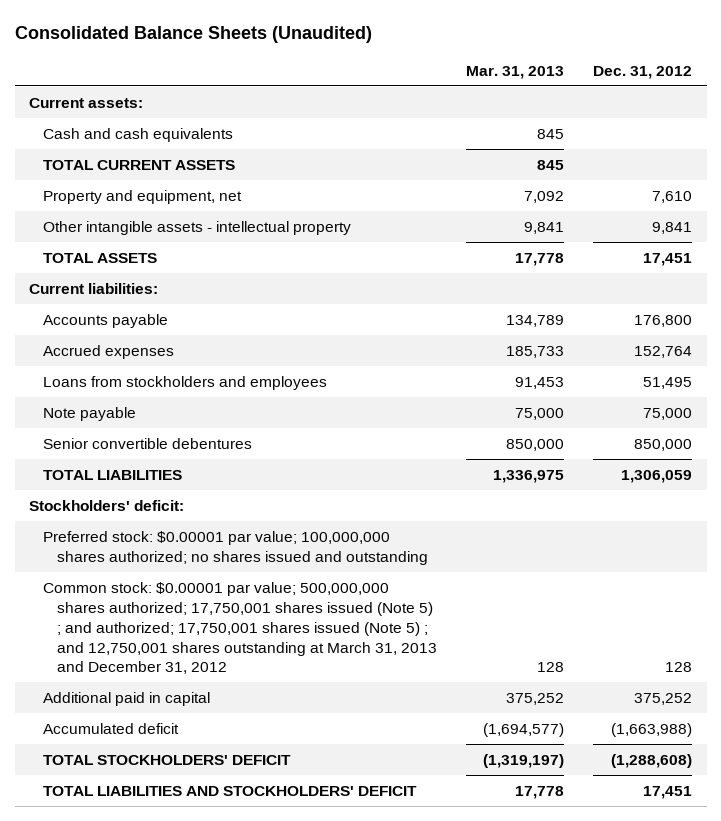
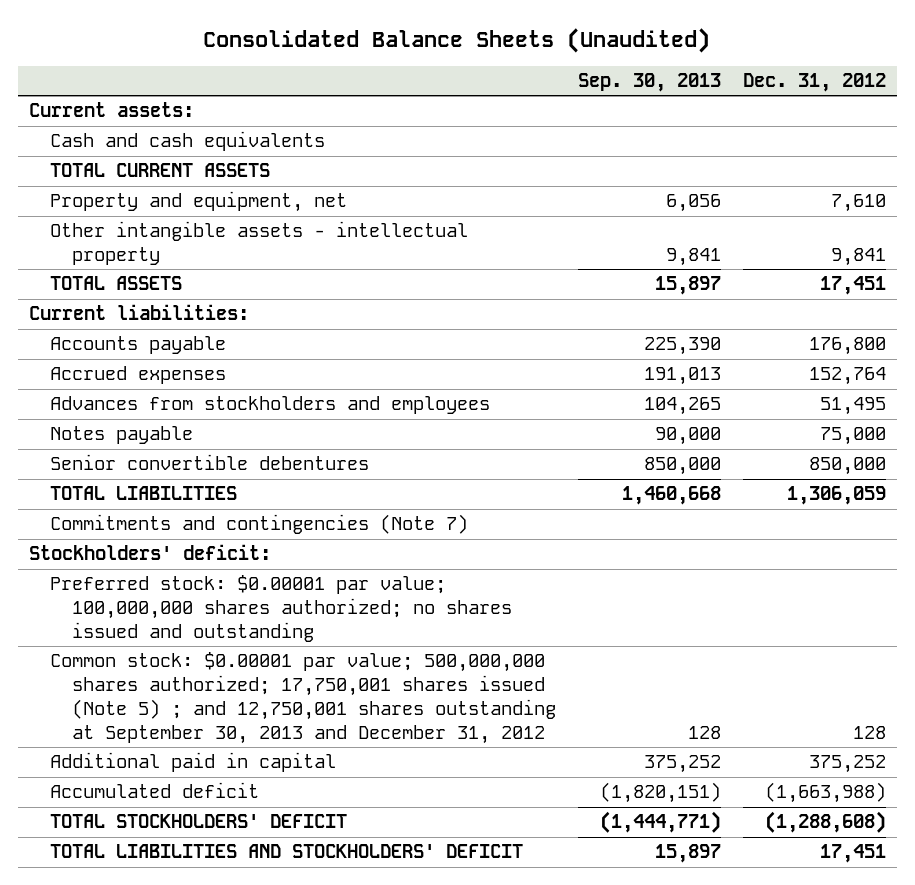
[465,65,564,79] Mar. 31, 2013 -> none
none -> [578,73,722,93] Sep. 30, 2013
[43,375,328,390] Loans from stockholders and employees -> [50,396,491,415] Advances from stockholders and employees
[43,406,137,421] Note payable -> [50,426,194,445] Notes payable
none -> [50,514,469,535] Commitments and contingencies (Note 7)
[43,581,437,675] Common stock: $0.00001 par value; 500,000,000 shares authorized; 17,750,001 shares issued (Note 5) ; and authorized; 17,750,001 shares issued (Note 5) ; and 12,750,001 shares outstanding at March 31, 2013 and December 31, 2012 -> [50,652,557,744] Common stock: $0.00001 par value; 500,000,000 shares authorized; 17,750,001 shares issued (Note 5) ; and 12,750,001 shares outstanding at September 30, 2013 and December 31, 2012

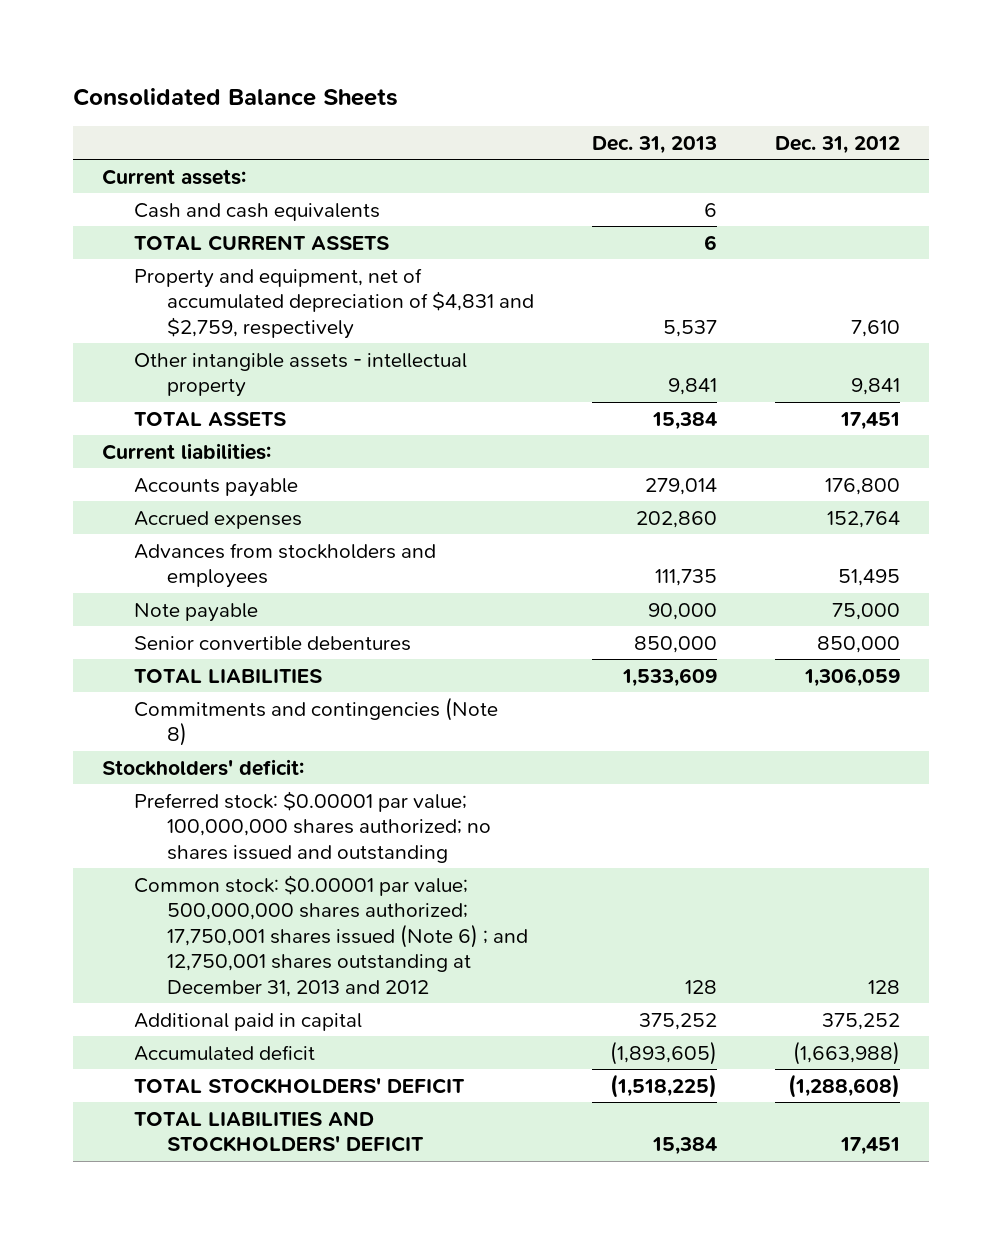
[203,27,711,53] Consolidated Balance Sheets (Unaudited) -> [72,88,398,107] Consolidated Balance Sheets
[578,73,722,93] Sep. 30, 2013 -> none
none -> [592,135,718,154] Dec. 31, 2013
[50,191,348,213] Property and equipment, net -> [134,267,535,339] Property and equipment, net of accumulated depreciation of $4,831 and $2,759, respectively
[50,426,194,445] Notes payable -> [134,602,259,622] Note payable
[50,514,469,535] Commitments and contingencies (Note 7) -> [134,696,499,747] Commitments and contingencies (Note 8)
[50,652,557,744] Common stock: $0.00001 par value; 500,000,000 shares authorized; 17,750,001 shares issued (Note 5) ; and 12,750,001 shares outstanding at September 30, 2013 and December 31, 2012 -> [134,874,529,997] Common stock: $0.00001 par value; 500,000,000 shares authorized; 17,750,001 shares issued (Note 6) ; and 12,750,001 shares outstanding at December 31, 2013 and 2012

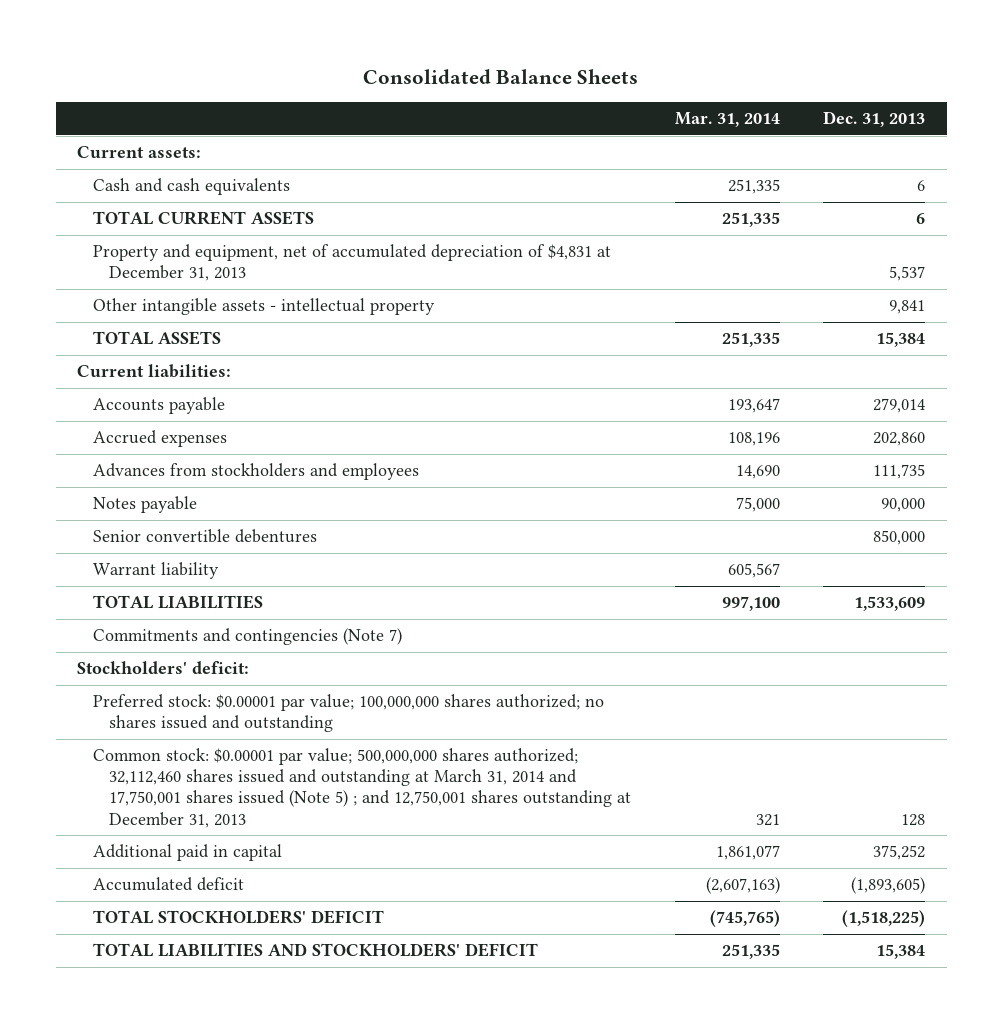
[774,135,900,154] Dec. 31, 2012 -> none
none -> [674,112,780,128] Mar. 31, 2014
[134,267,535,339] Property and equipment, net of accumulated depreciation of $4,831 and $2,759, respectively -> [93,244,612,282] Property and equipment, net of accumulated depreciation of $4,831 at December 31, 2013
[134,602,259,622] Note payable -> [93,496,198,514] Notes payable
none -> [93,562,220,580] Warrant liability
[134,696,499,747] Commitments and contingencies (Note 8) -> [93,628,403,646] Commitments and contingencies (Note 7)
[134,874,529,997] Common stock: $0.00001 par value; 500,000,000 shares authorized; 17,750,001 shares issued (Note 6) ; and 12,750,001 shares outstanding at December 31, 2013 and 2012 -> [93,748,631,828] Common stock: $0.00001 par value; 500,000,000 shares authorized; 32,112,460 shares issued and outstanding at March 31, 2014 and 17,750,001 shares issued (Note 5) ; and 12,750,001 shares outstanding at December 31, 2013

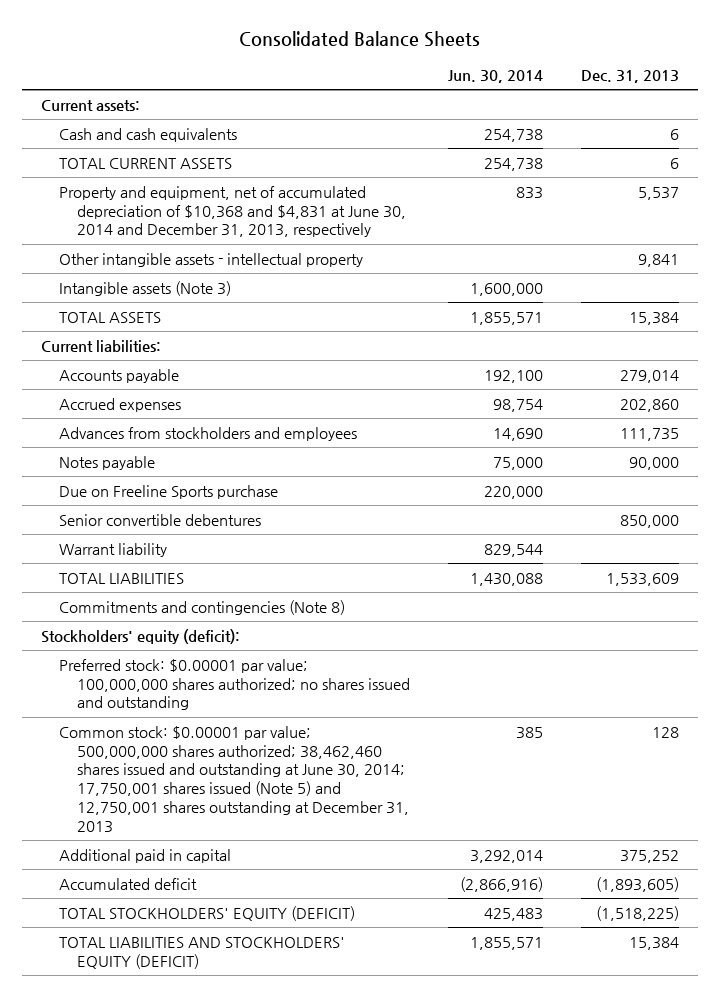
[674,112,780,128] Mar. 31, 2014 -> none
none -> [448,70,544,84] Jun. 30, 2014
[93,244,612,282] Property and equipment, net of accumulated depreciation of $4,831 at December 31, 2013 -> [58,185,407,238] Property and equipment, net of accumulated depreciation of $10,368 and $4,831 at June 30, 2014 and December 31, 2013, respectively
none -> [58,280,231,296] Intangible assets (Note 3)
none -> [58,484,278,499] Due on Freeline Sports purchase
[93,628,403,646] Commitments and contingencies (Note 7) -> [58,599,345,615] Commitments and contingencies (Note 8)
[77,661,250,675] Stockholders' deficit: -> [40,628,240,644] Stockholders' equity (deficit):
[93,748,631,828] Common stock: $0.00001 par value; 500,000,000 shares authorized; 32,112,460 shares issued and outstanding at March 31, 2014 and 17,750,001 shares issued (Note 5) ; and 12,750,001 shares outstanding at December 31, 2013 -> [58,725,410,834] Common stock: $0.00001 par value; 500,000,000 shares authorized; 38,462,460 shares issued and outstanding at June 30, 2014; 17,750,001 shares issued (Note 5) and 12,750,001 shares outstanding at December 31, 2013
[93,910,385,925] TOTAL STOCKHOLDERS' DEFICIT -> [58,905,355,921] TOTAL STOCKHOLDERS' EQUITY (DEFICIT)
[93,943,539,958] TOTAL LIABILITIES AND STOCKHOLDERS' DEFICIT -> [58,936,345,969] TOTAL LIABILITIES AND STOCKHOLDERS' EQUITY (DEFICIT)

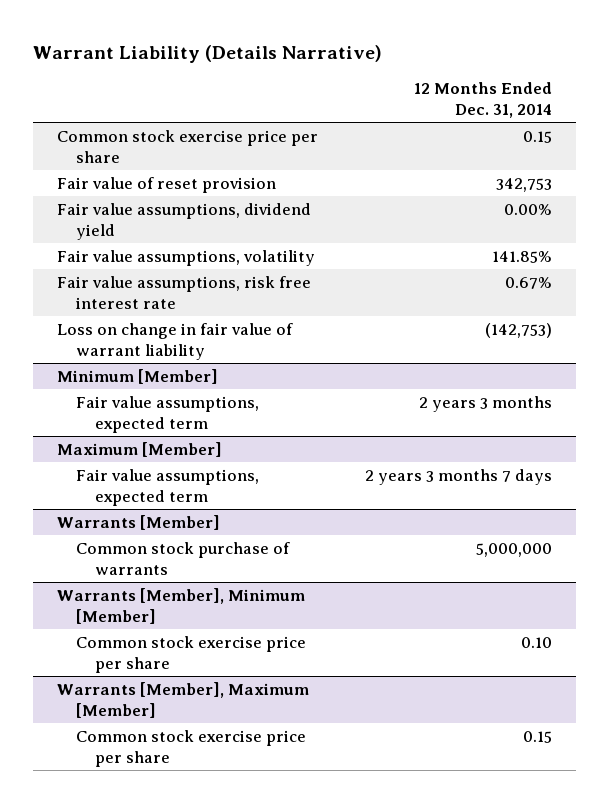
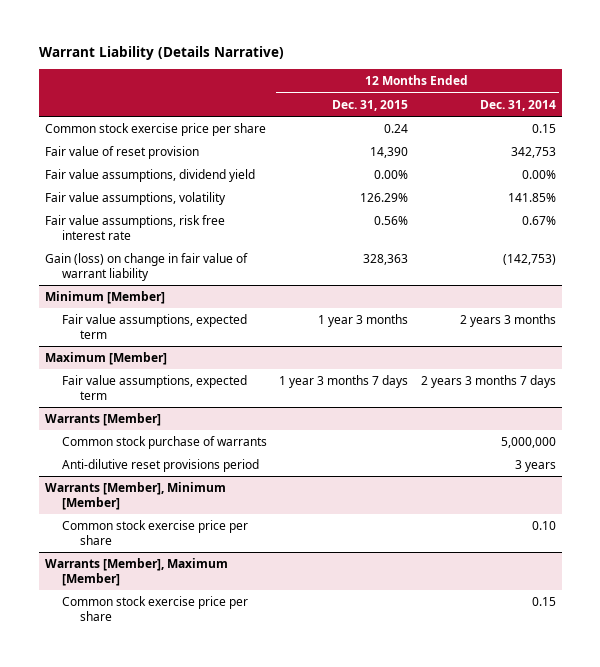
none -> [332,99,409,111] Dec. 31, 2015
[56,322,293,360] Loss on change in fair value of warrant liability -> [44,253,248,281] Gain (loss) on change in fair value of warrant liability
none -> [62,459,260,473] Anti-dilutive reset provisions period

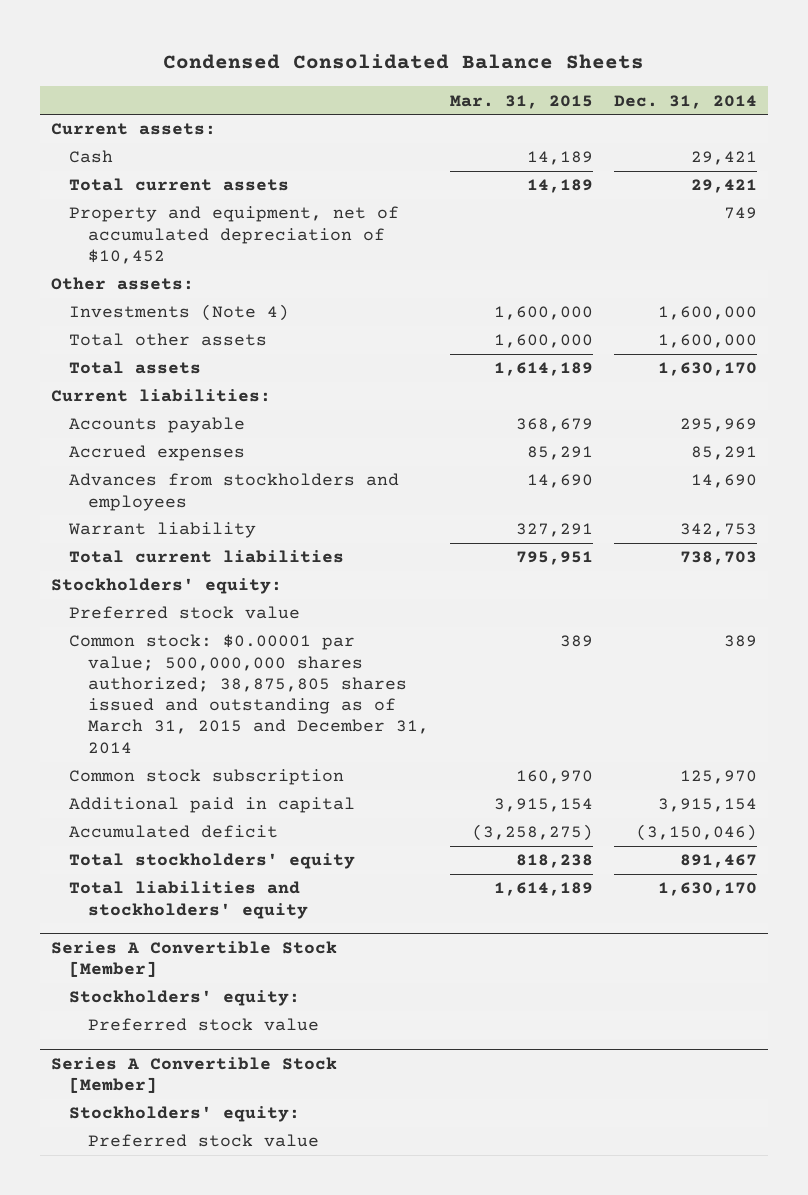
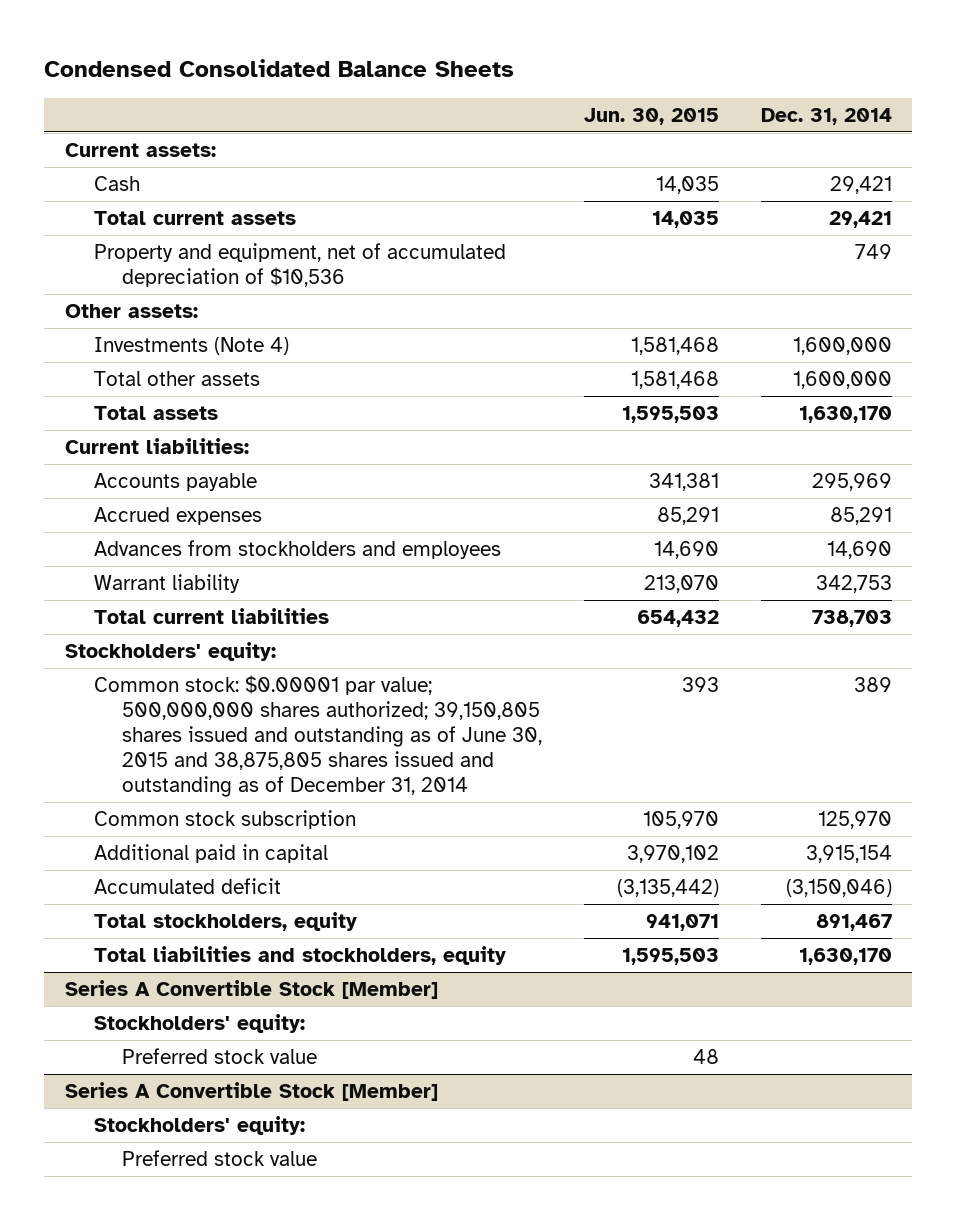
[450,94,594,109] Mar. 31, 2015 -> none
none -> [583,107,719,125] Jun. 30, 2015
[69,206,400,264] Property and equipment, net of accumulated depreciation of $10,452 -> [93,243,506,288] Property and equipment, net of accumulated depreciation of $10,536
[69,606,301,620] Preferred stock value -> none
[69,634,430,754] Common stock: $0.00001 par value; 500,000,000 shares authorized; 38,875,805 shares issued and outstanding as of March 31, 2015 and December 31, 2014 -> [93,675,543,798] Common stock: $0.00001 par value; 500,000,000 shares authorized; 39,150,805 shares issued and outstanding as of June 30, 2015 and 38,875,805 shares issued and outstanding as of December 31, 2014
[69,853,356,870] Total stockholders' equity -> [93,912,357,932] Total stockholders, equity
[69,881,309,919] Total liabilities and stockholders' equity -> [93,946,506,966] Total liabilities and stockholders, equity

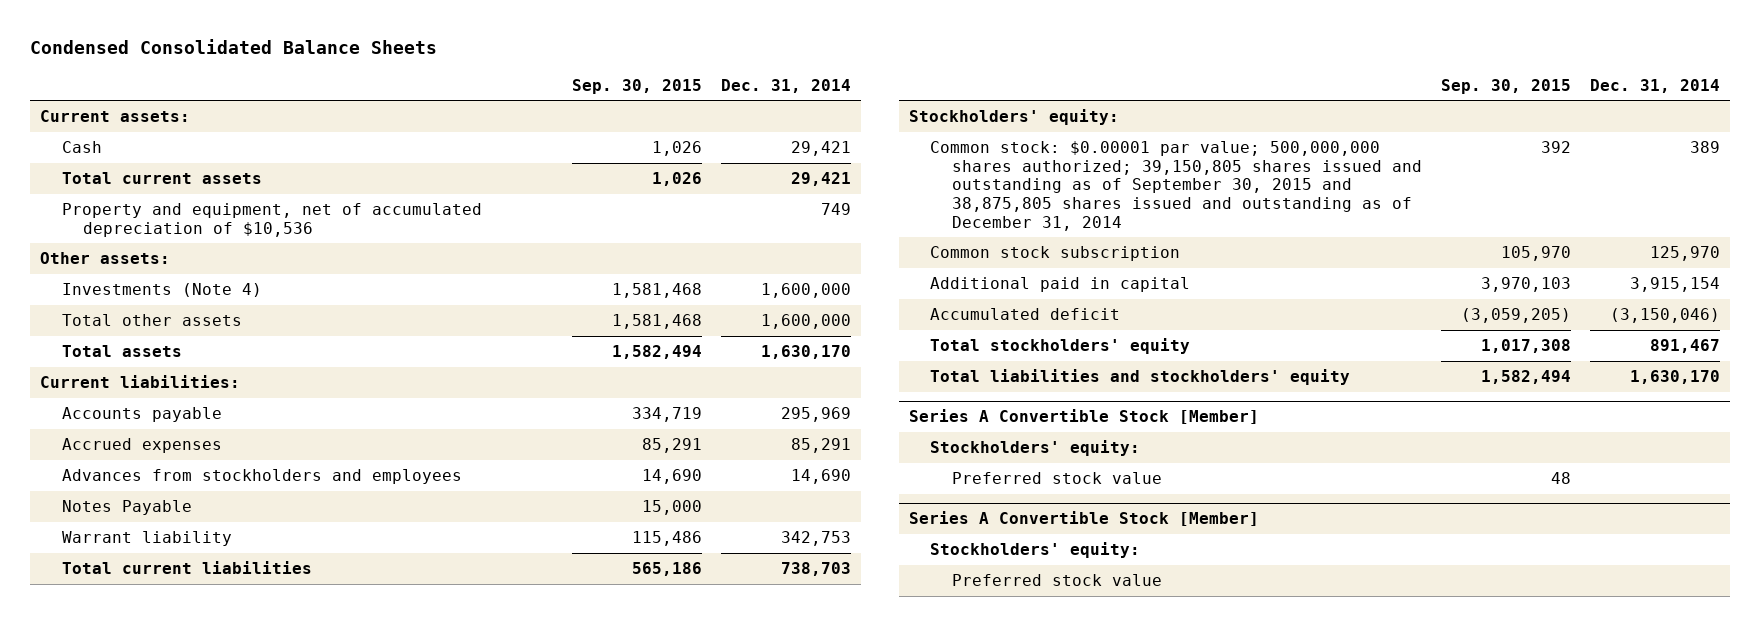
[583,107,719,125] Jun. 30, 2015 -> none
none -> [572,78,703,94] Sep. 30, 2015
none -> [61,499,192,515] Notes Payable
[93,675,543,798] Common stock: $0.00001 par value; 500,000,000 shares authorized; 39,150,805 shares issued and outstanding as of June 30, 2015 and 38,875,805 shares issued and outstanding as of December 31, 2014 -> [930,140,1423,231] Common stock: $0.00001 par value; 500,000,000 shares authorized; 39,150,805 shares issued and outstanding as of September 30, 2015 and 38,875,805 shares issued and outstanding as of December 31, 2014
[93,912,357,932] Total stockholders, equity -> [930,337,1191,354] Total stockholders' equity
[93,946,506,966] Total liabilities and stockholders, equity -> [930,368,1351,385] Total liabilities and stockholders' equity

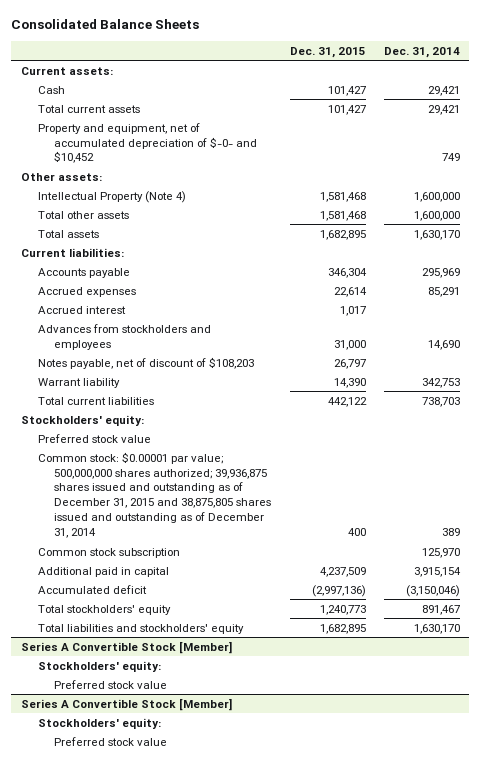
[30,39,438,55] Condensed Consolidated Balance Sheets -> [11,19,200,30] Consolidated Balance Sheets
[572,78,703,94] Sep. 30, 2015 -> none
none -> [289,46,366,58] Dec. 31, 2015
[61,202,482,237] Property and equipment, net of accumulated depreciation of $10,536 -> [37,122,258,164] Property and equipment, net of accumulated depreciation of $-0- and $10,452
[61,282,262,297] Investments (Note 4) -> none
none -> [37,190,186,203] Intellectual Property (Note 4)
none -> [37,305,126,314] Accrued interest
[61,499,192,515] Notes Payable -> [37,356,254,369] Notes payable, net of discount of $108,203
none -> [37,433,151,443] Preferred stock value
[930,140,1423,231] Common stock: $0.00001 par value; 500,000,000 shares authorized; 39,150,805 shares issued and outstanding as of September 30, 2015 and 38,875,805 shares issued and outstanding as of December 31, 2014 -> [37,451,272,539] Common stock: $0.00001 par value; 500,000,000 shares authorized; 39,936,875 shares issued and outstanding as of December 31, 2015 and 38,875,805 shares issued and outstanding as of December 31, 2014

